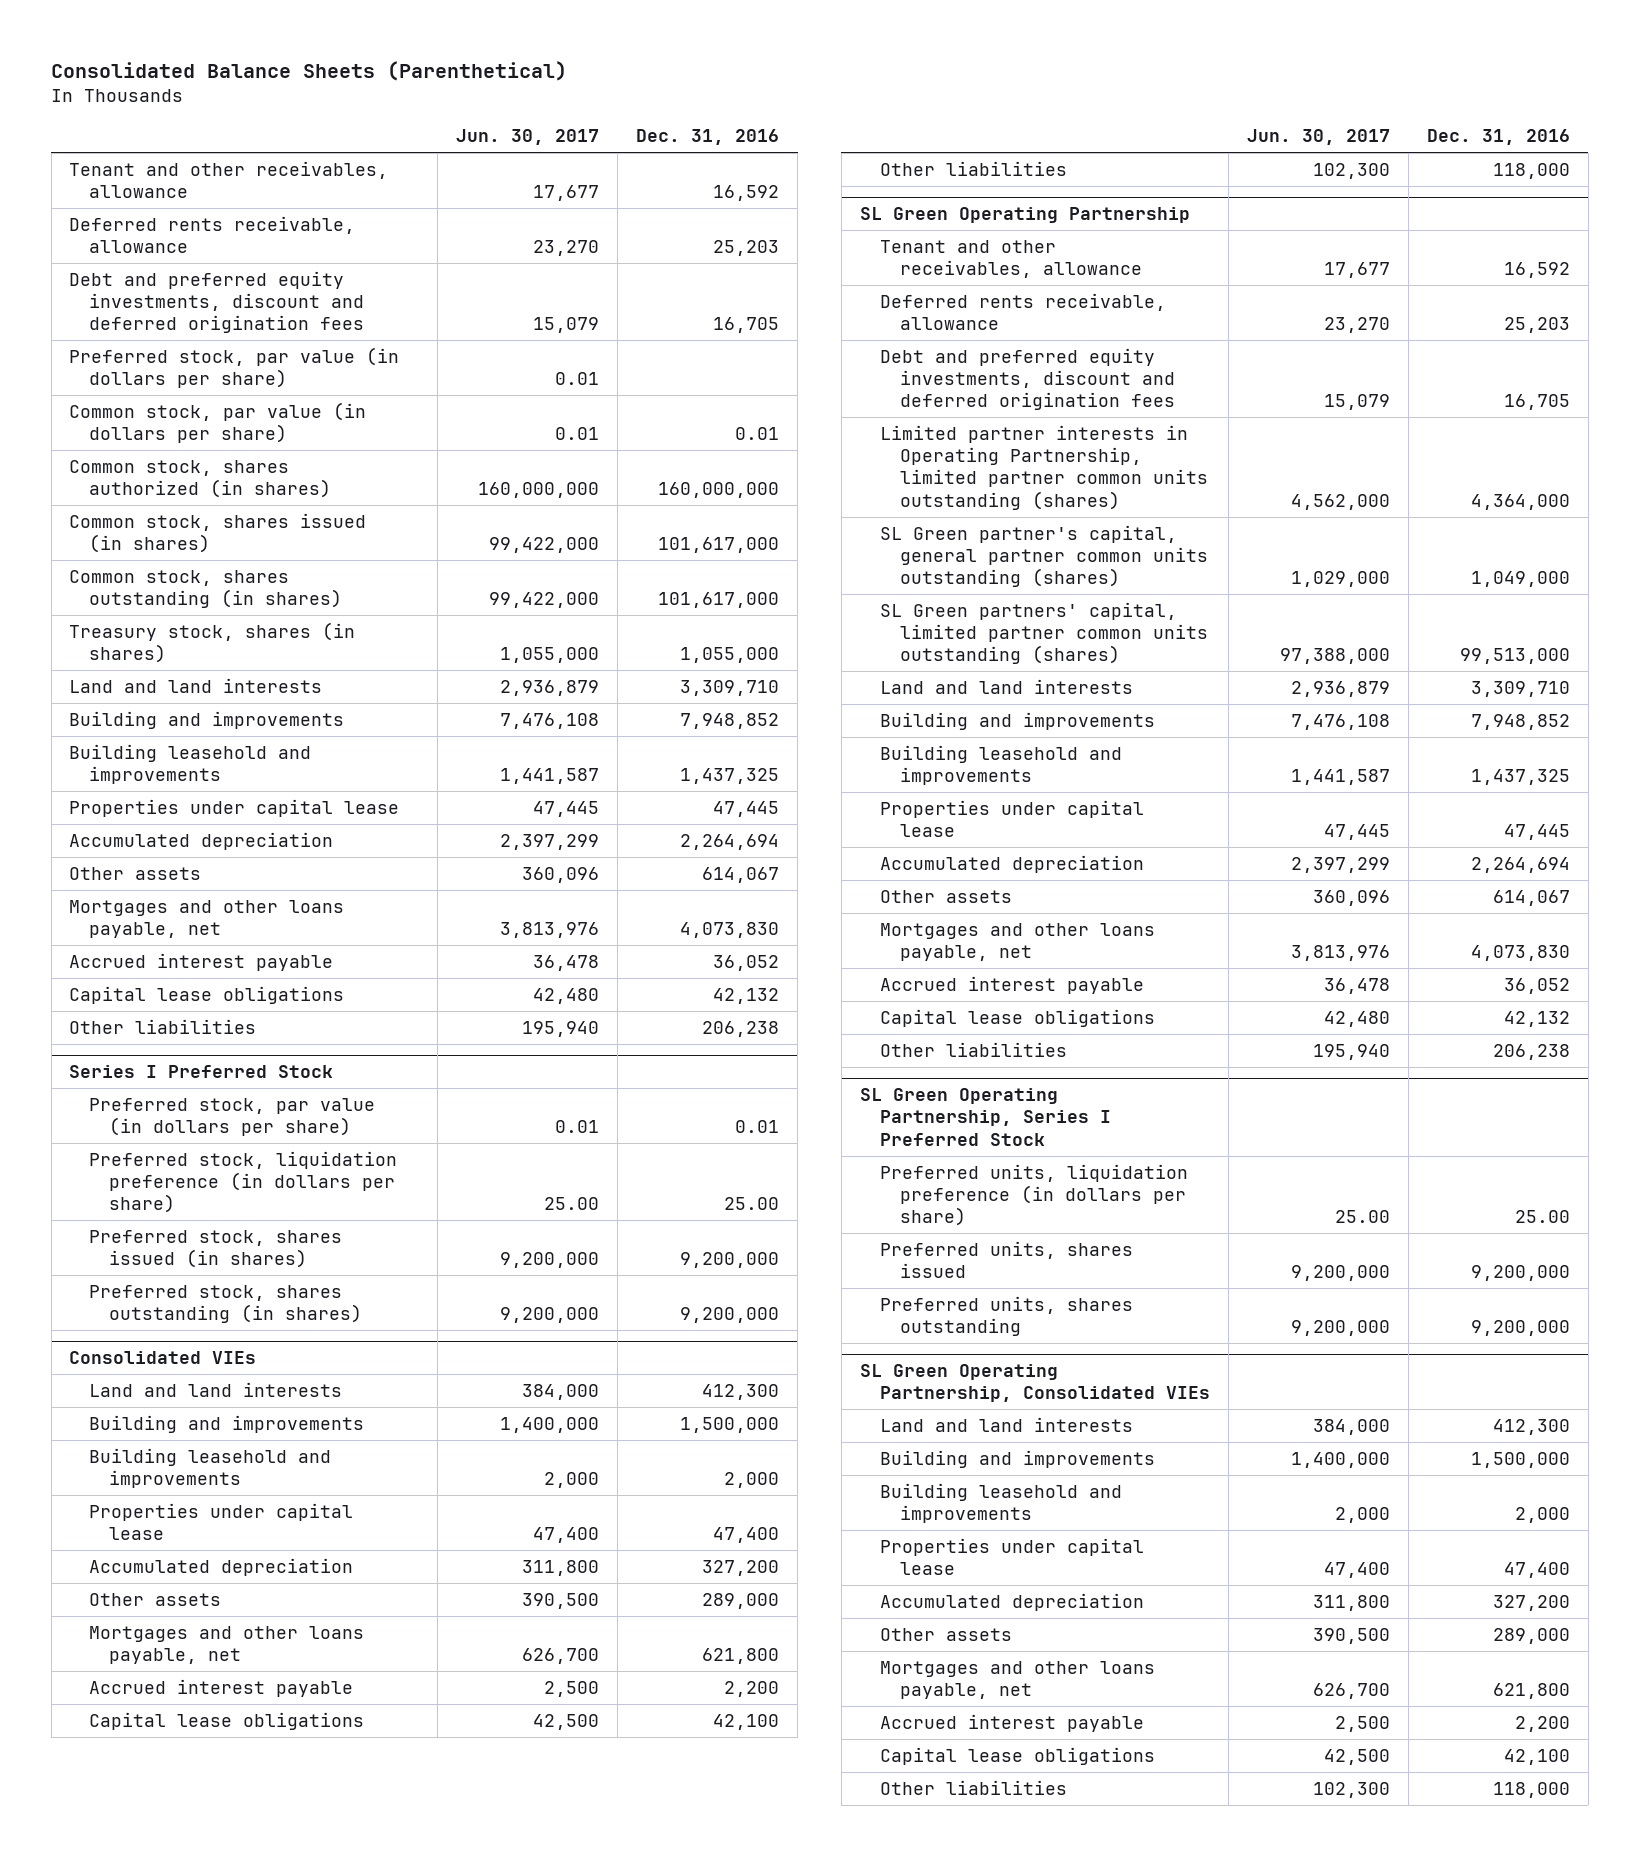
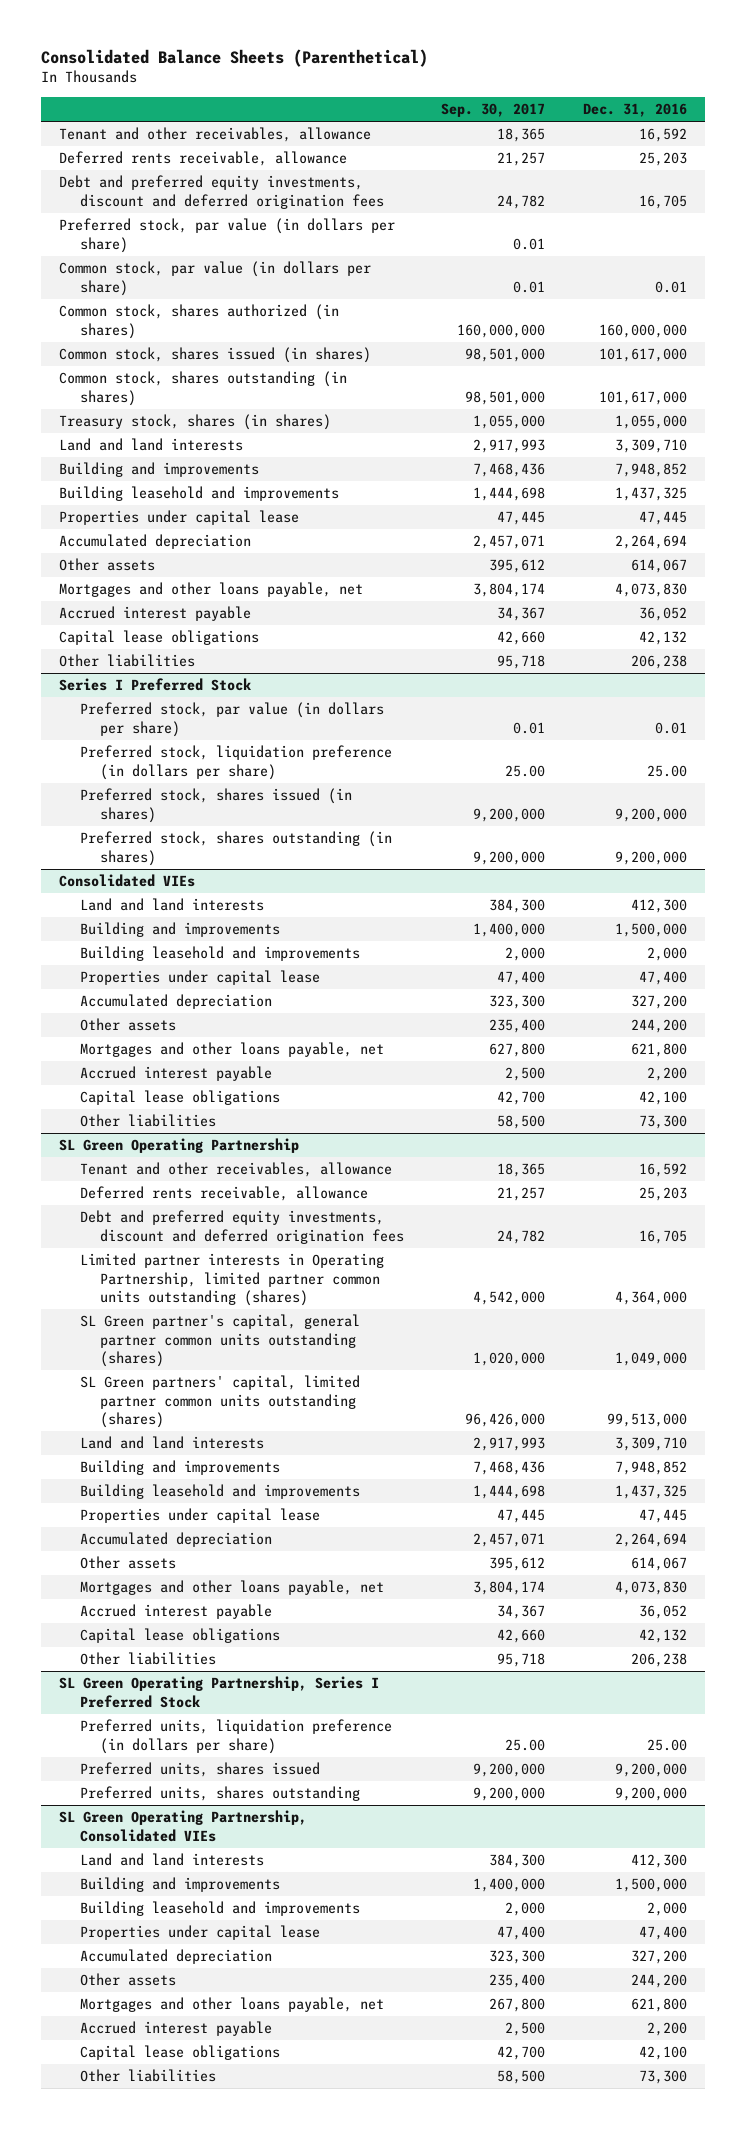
[456,129,600,146] Jun. 30, 2017 -> none
none -> [441,103,546,118] Sep. 30, 2017
[702,1592,780,1609] 289,000 -> [630,1019,687,1034] 244,200
[1492,162,1570,179] 118,000 -> [638,1115,687,1130] 73,300
[1492,1627,1570,1644] 289,000 -> [630,1974,687,1989] 244,200
[1492,1781,1570,1798] 118,000 -> [638,2070,687,2085] 73,300

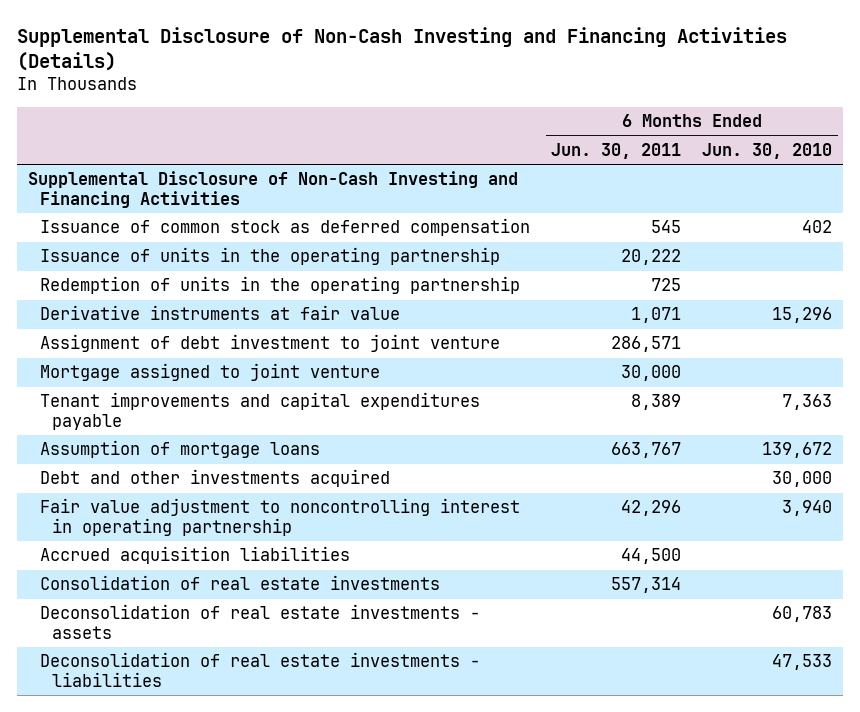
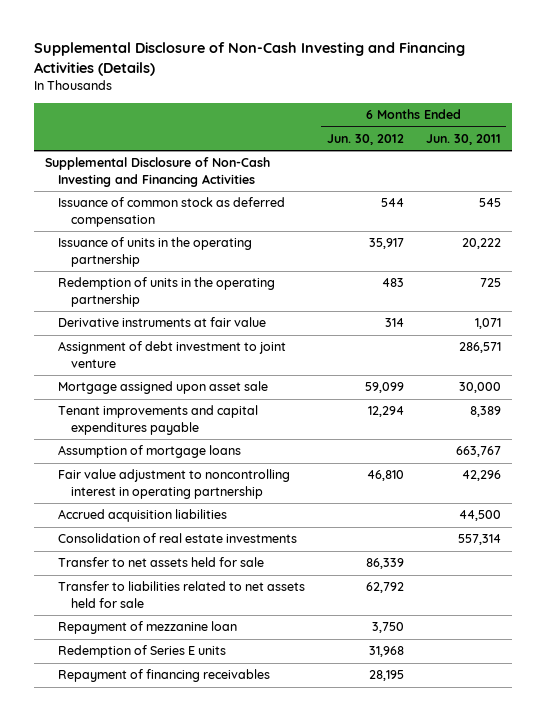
[702,143,833,160] Jun. 30, 2010 -> none
none -> [326,133,404,145] Jun. 30, 2012
[39,363,380,382] Mortgage assigned to joint venture -> [58,381,269,395] Mortgage assigned upon asset sale
[39,469,390,488] Debt and other investments acquired -> none
[39,604,480,640] Deconsolidation of real estate investments - assets -> none
[39,652,480,688] Deconsolidation of real estate investments - liabilities -> none
none -> [58,557,265,568] Transfer to net assets held for sale
none -> [58,581,306,608] Transfer to liabilities related to net assets held for sale
none -> [58,621,238,635] Repayment of mezzanine loan
none -> [58,645,227,659] Redemption of Series E units
none -> [58,669,271,683] Repayment of financing receivables

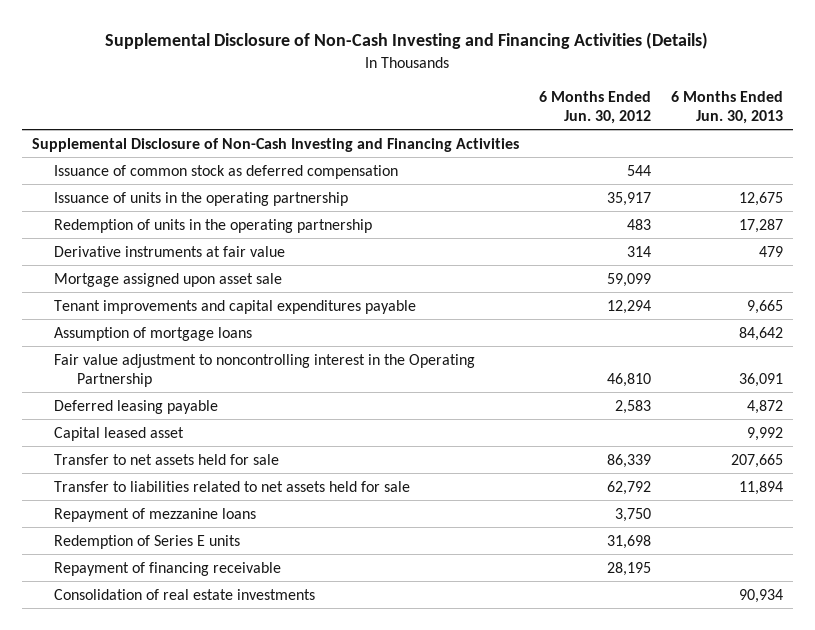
[425,133,501,145] Jun. 30, 2011 -> none
none -> [670,90,783,125] 6 Months Ended Jun. 30, 2013
[58,341,287,368] Assignment of debt investment to joint venture -> none
[58,509,228,523] Accrued acquisition liabilities -> none
[58,469,291,499] Fair value adjustment to noncontrolling interest in operating partnership -> [54,353,476,387] Fair value adjustment to noncontrolling interest in the Operating Partnership
none -> [54,399,219,414] Deferred leasing payable
none -> [54,426,185,441] Capital leased asset
[58,621,238,635] Repayment of mezzanine loan -> [54,507,257,522] Repayment of mezzanine loans
[368,646,404,658] 31,968 -> [606,534,651,549] 31,698
[58,669,271,683] Repayment of financing receivables -> [54,561,282,576] Repayment of financing receivable
[58,533,298,544] Consolidation of real estate investments -> [54,588,316,600] Consolidation of real estate investments

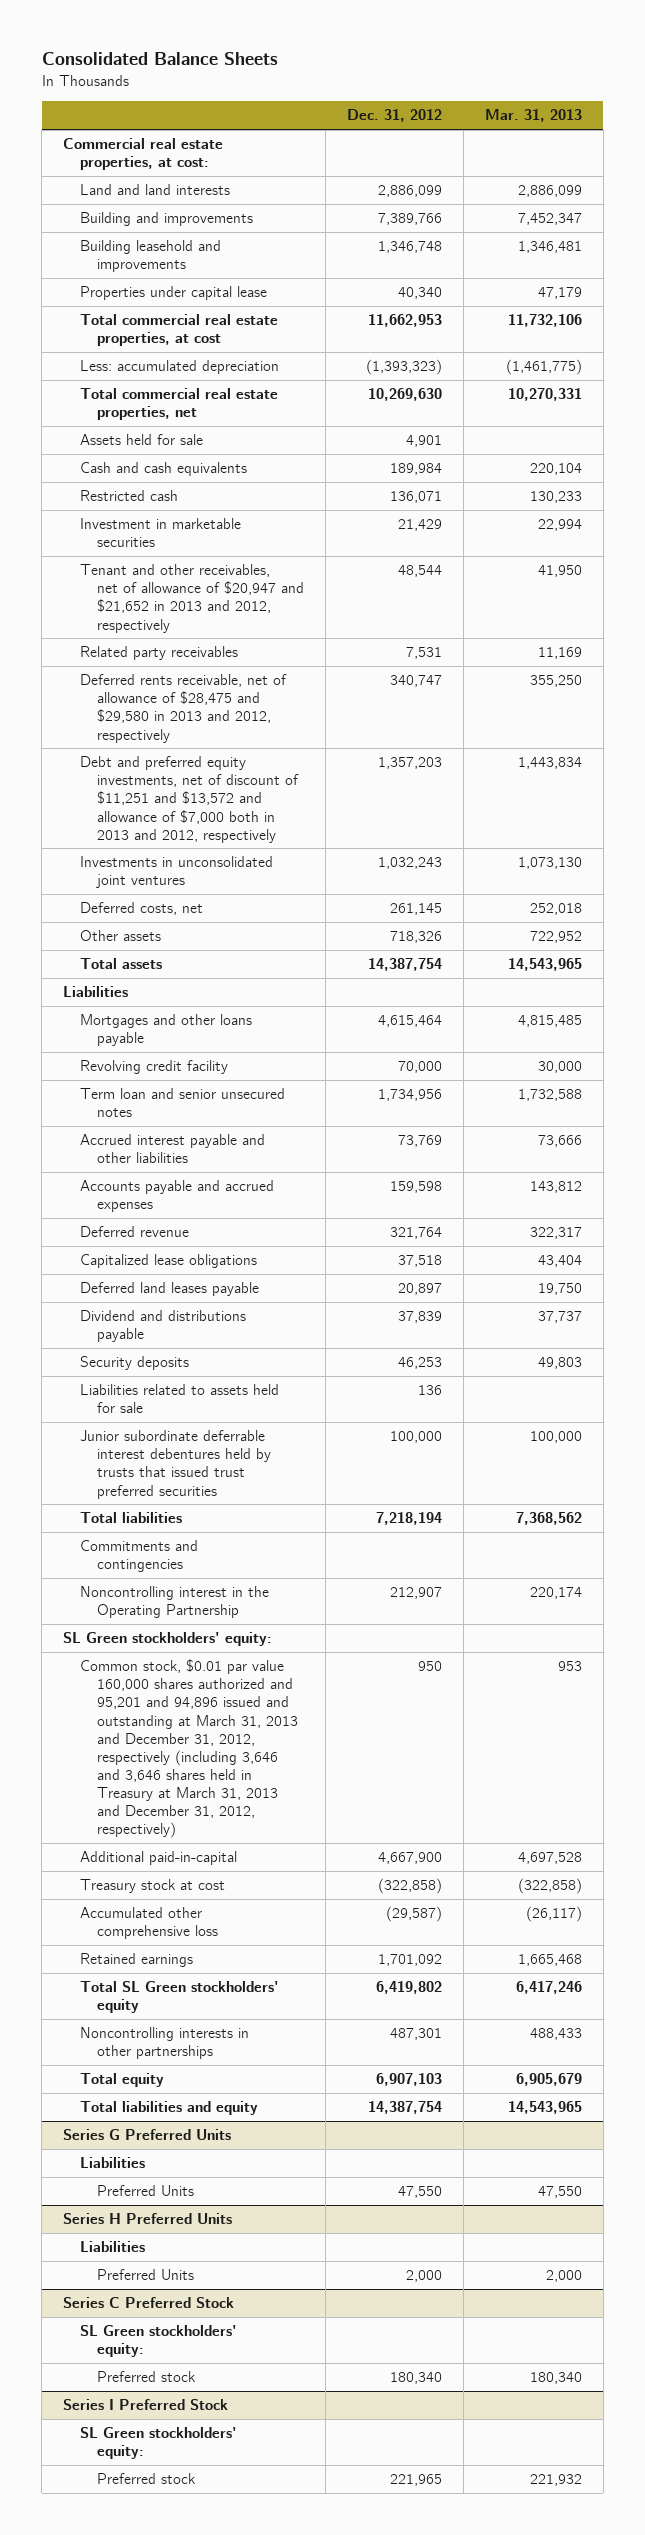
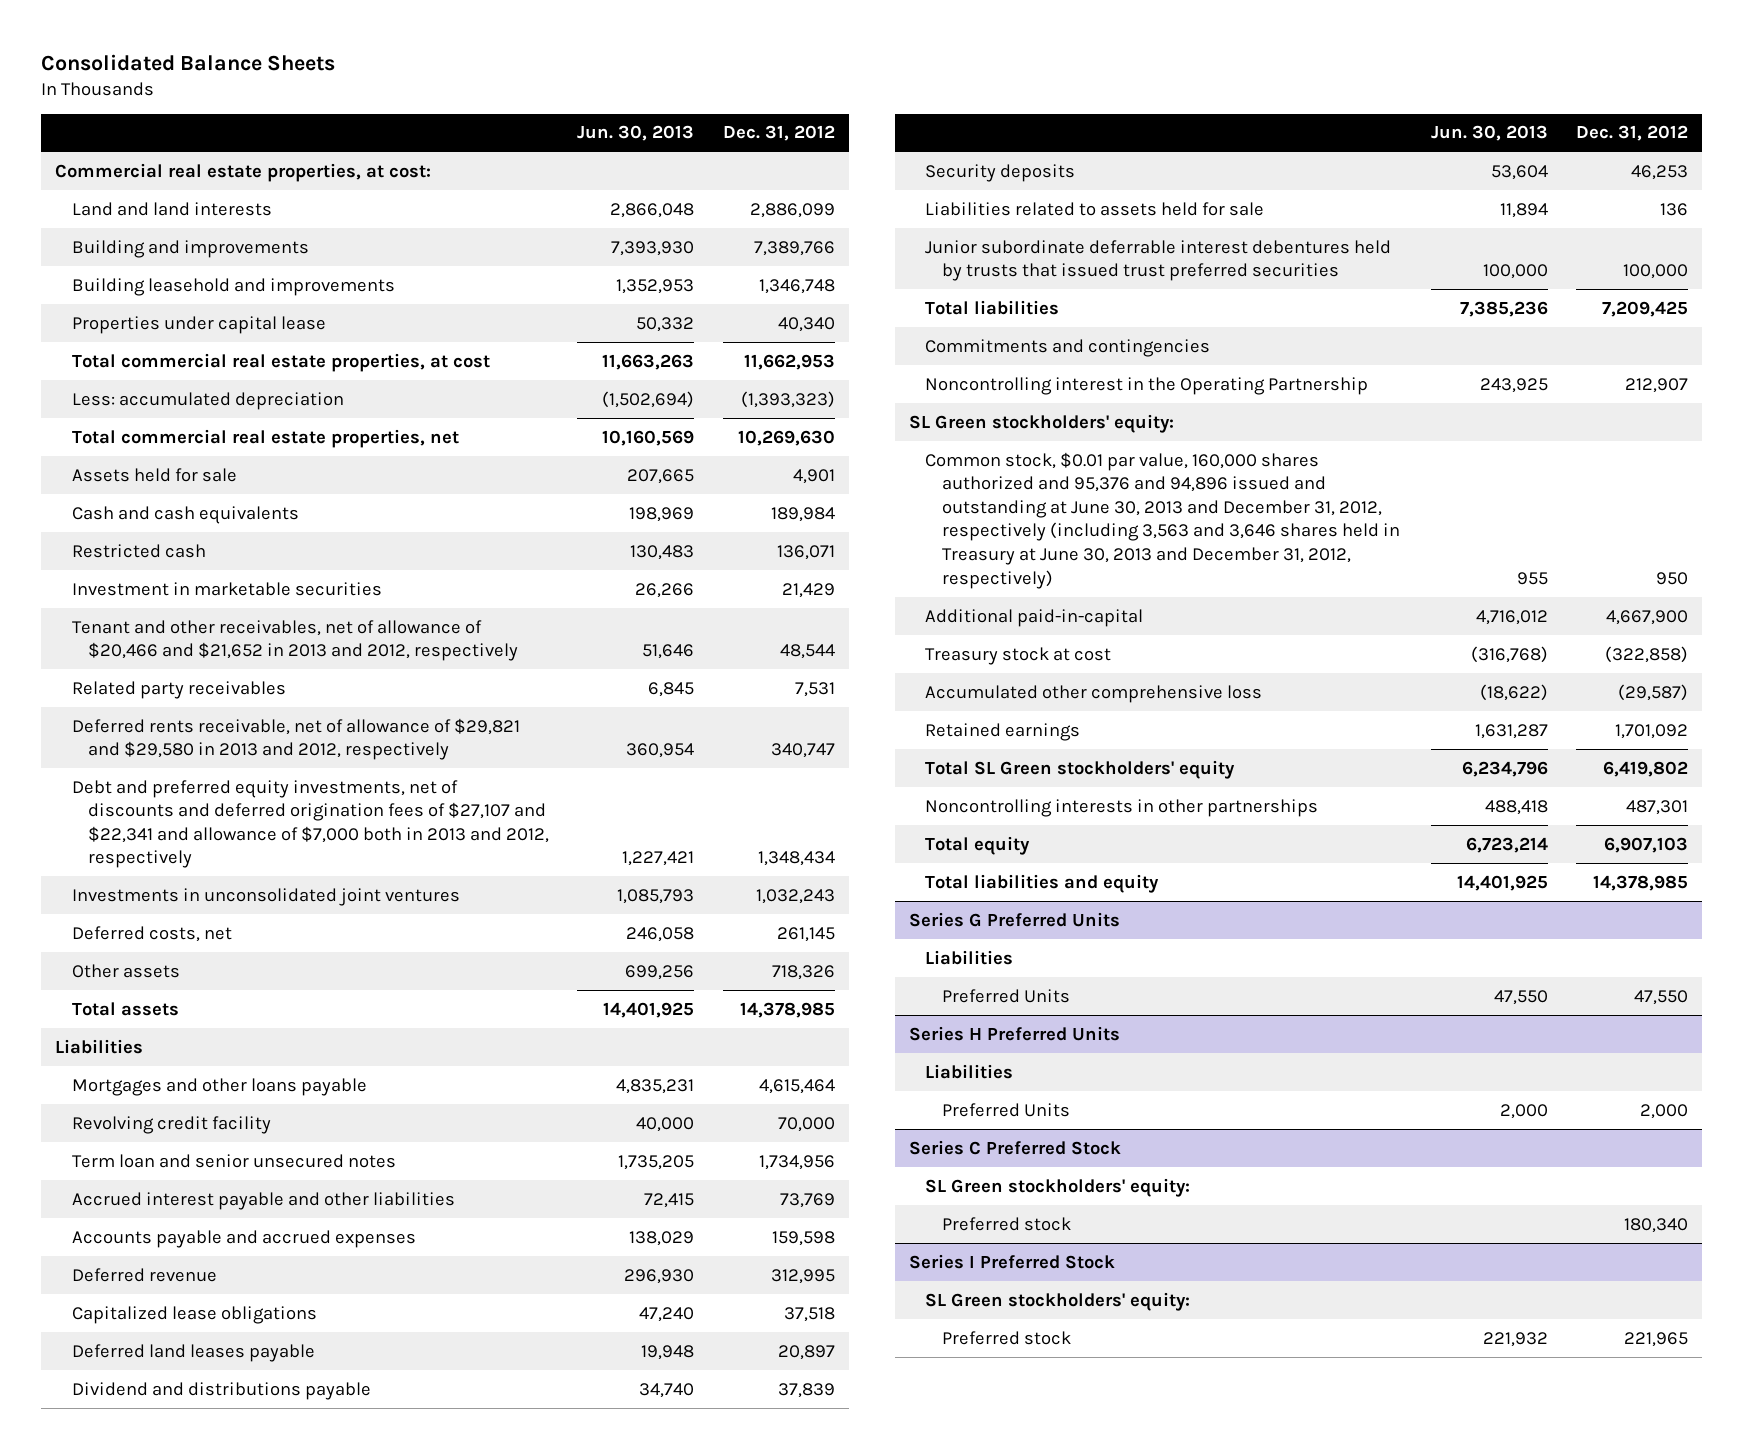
[484,109,582,123] Mar. 31, 2013 -> none
none -> [577,125,695,142] Jun. 30, 2013
[80,564,304,633] Tenant and other receivables, net of allowance of $20,947 and $21,652 in 2013 and 2012, respectively -> [71,619,519,662] Tenant and other receivables, net of allowance of $20,466 and $21,652 in 2013 and 2012, respectively
[80,674,288,743] Deferred rents receivable, net of allowance of $28,475 and $29,580 in 2013 and 2012, respectively -> [71,717,520,761] Deferred rents receivable, net of allowance of $29,821 and $29,580 in 2013 and 2012, respectively
[80,756,299,843] Debt and preferred equity investments, net of discount of $11,251 and $13,572 and allowance of $7,000 both in 2013 and 2012, respectively -> [71,779,550,869] Debt and preferred equity investments, net of discounts and deferred origination fees of $27,107 and $22,341 and allowance of $7,000 both in 2013 and 2012, respectively
[377,757,442,770] 1,357,203 -> [757,851,835,867] 1,348,434
[367,958,442,972] 14,387,754 -> [739,1001,835,1018] 14,378,985
[389,1227,442,1240] 321,764 -> [770,1268,835,1284] 312,995
[375,1512,442,1526] 7,218,194 -> [1602,300,1689,317] 7,209,425
[80,1659,298,1839] Common stock, $0.01 par value 160,000 shares authorized and 95,201 and 94,896 issued and outstanding at March 31, 2013 and December 31, 2012, respectively (including 3,646 and 3,646 shares held in Treasury at March 31, 2013 and December 31, 2012, respectively) -> [925,451,1400,589] Common stock, $0.01 par value, 160,000 shares authorized and 95,376 and 94,896 issued and outstanding at June 30, 2013 and December 31, 2012, respectively (including 3,563 and 3,646 shares held in Treasury at June 30, 2013 and December 31, 2012, respectively)
[367,2101,442,2115] 14,387,754 -> [1593,874,1689,891] 14,378,985

